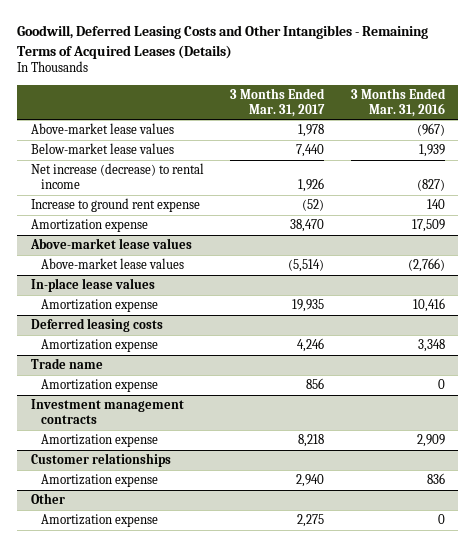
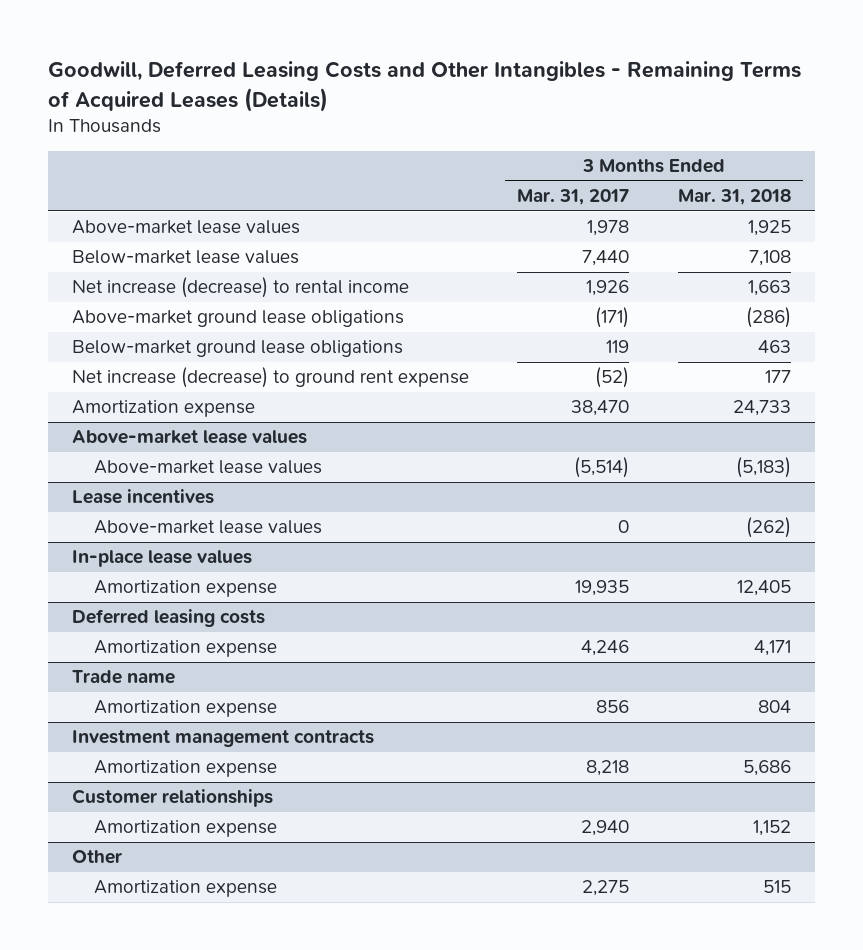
[350,88,446,117] 3 Months Ended Mar. 31, 2016 -> none
none -> [677,189,791,206] Mar. 31, 2018
none -> [72,310,405,328] Above-market ground lease obligations
none -> [72,340,404,358] Below-market ground lease obligations
[30,198,200,213] Increase to ground rent expense -> [72,367,470,389] Net increase (decrease) to ground rent expense
none -> [72,489,215,505] Lease incentives
none -> [94,520,323,535] Above-market lease values

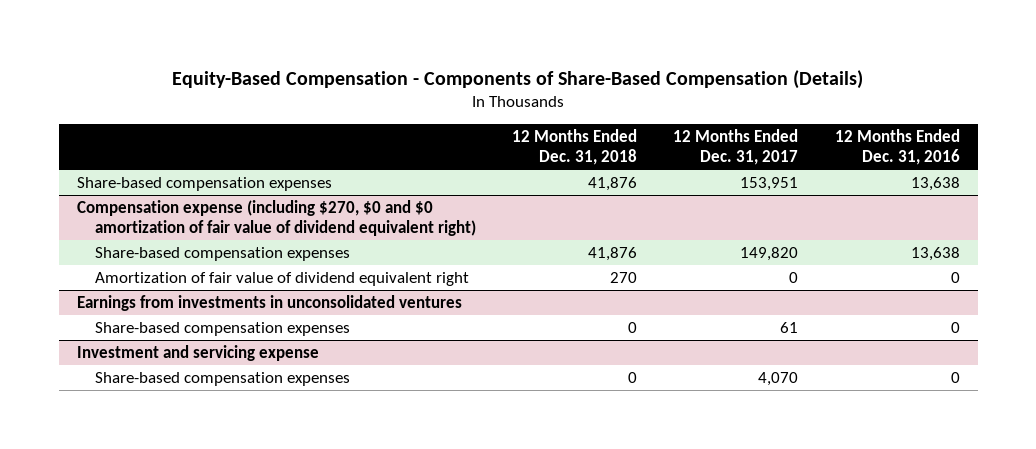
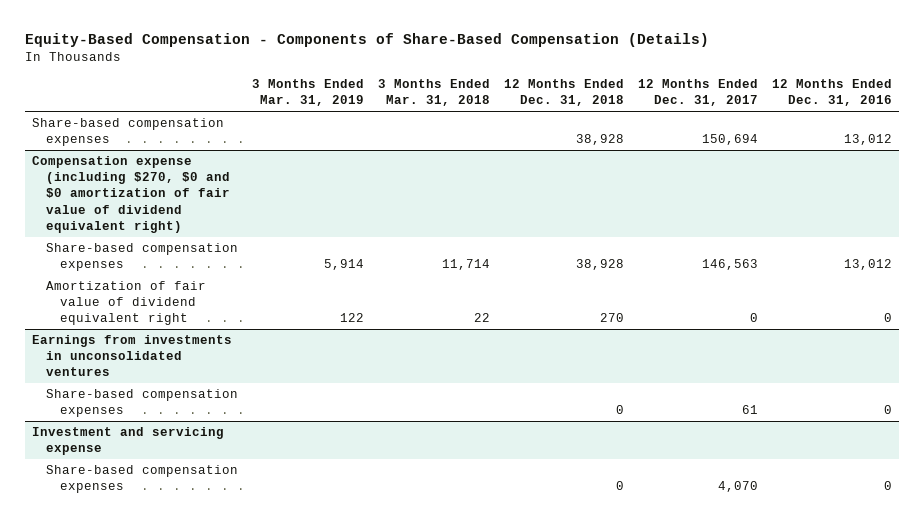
none -> [251,79,364,107] 3 Months Ended Mar. 31, 2019
none -> [377,79,490,107] 3 Months Ended Mar. 31, 2018
[587,177,637,192] 41,876 -> [575,134,624,146] 38,928
[740,177,799,192] 153,951 -> [701,134,758,146] 150,694
[910,177,960,192] 13,638 -> [843,134,892,146] 13,012
[587,247,637,262] 41,876 -> [575,259,624,271] 38,928
[740,247,799,262] 149,820 -> [701,259,758,271] 146,563
[910,247,960,262] 13,638 -> [843,259,892,271] 13,012

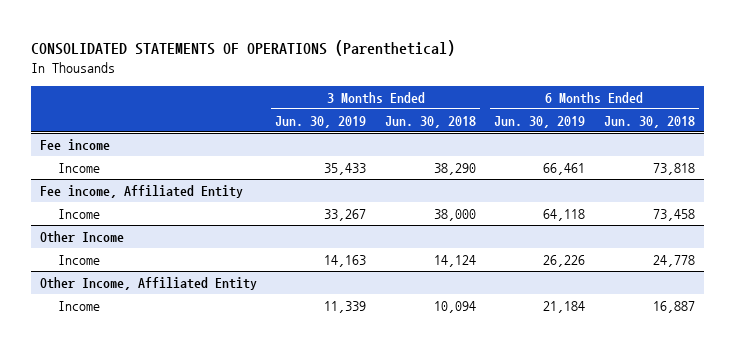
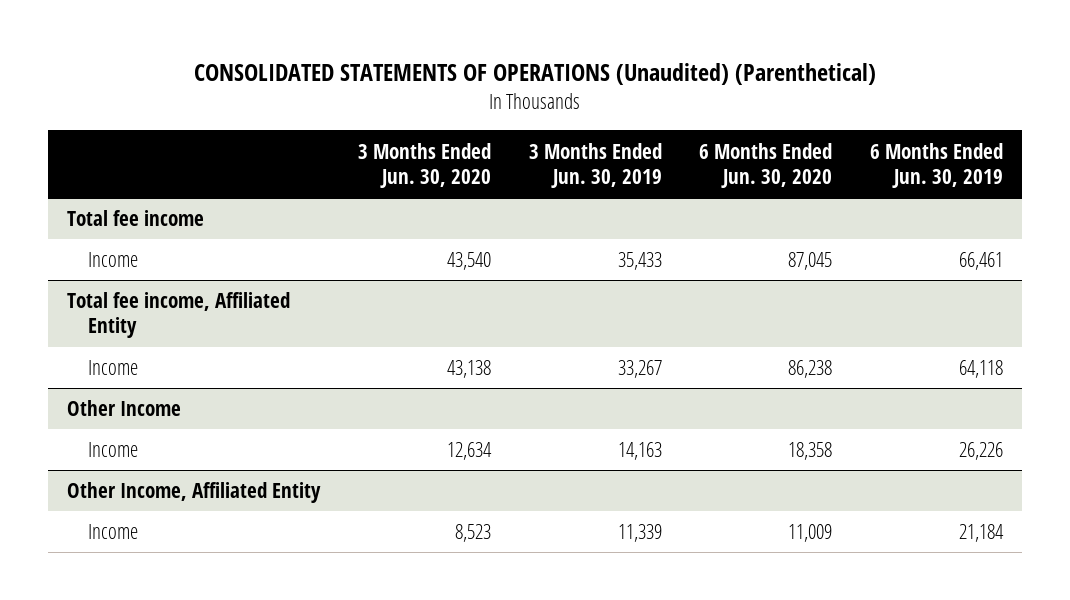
[30,39,455,56] CONSOLIDATED STATEMENTS OF OPERATIONS (Parenthetical) -> [194,63,877,86] CONSOLIDATED STATEMENTS OF OPERATIONS (Unaudited) (Parenthetical)
[384,115,476,128] Jun. 30, 2018 -> none
[603,115,695,128] Jun. 30, 2018 -> none
none -> [357,142,491,188] 3 Months Ended Jun. 30, 2020
none -> [699,142,833,188] 6 Months Ended Jun. 30, 2020
[40,138,111,150] Fee income -> [67,210,205,227] Total fee income
[40,184,244,198] Fee income, Affiliated Entity -> [67,292,291,339] Total fee income, Affiliated Entity

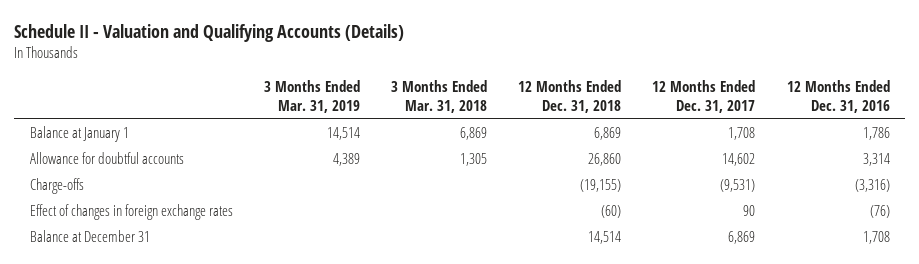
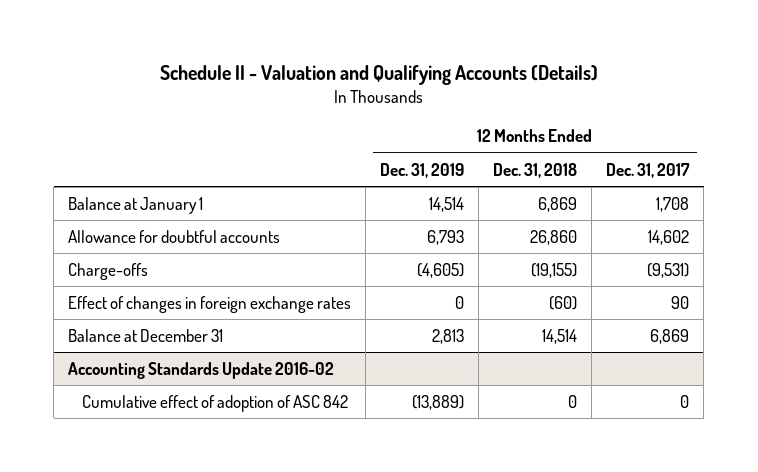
[263,79,360,114] 3 Months Ended Mar. 31, 2019 -> none
[390,79,487,114] 3 Months Ended Mar. 31, 2018 -> none
[786,79,890,114] 12 Months Ended Dec. 31, 2016 -> none
none -> [380,162,465,178] Dec. 31, 2019
none -> [68,361,335,379] Accounting Standards Update 2016-02
none -> [82,394,349,412] Cumulative effect of adoption of ASC 842

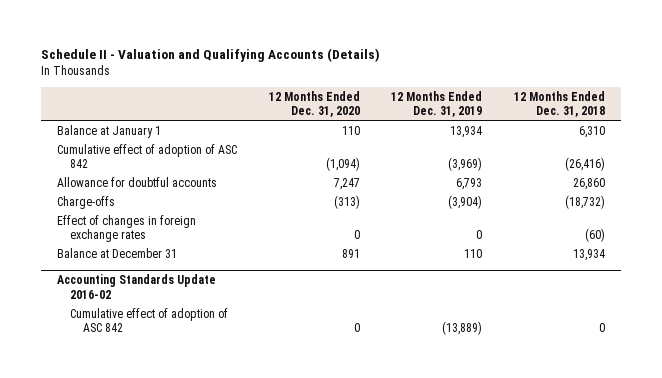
[606,162,691,178] Dec. 31, 2017 -> none
none -> [268,90,360,118] 12 Months Ended Dec. 31, 2020
[429,196,465,212] 14,514 -> [450,125,483,138] 13,934
[538,196,578,212] 6,869 -> [578,125,605,138] 6,310
none -> [56,143,237,169] Cumulative effect of adoption of ASC 842
[417,262,465,278] (4,605) -> [448,194,483,209] (3,904)
[531,262,578,278] (19,155) -> [564,194,605,209] (18,732)
[432,328,465,344] 2,813 -> [464,248,483,258] 110
[542,328,578,344] 14,514 -> [572,248,605,261] 13,934

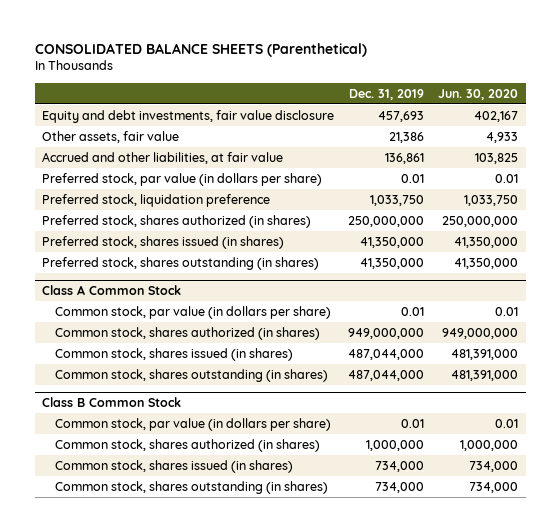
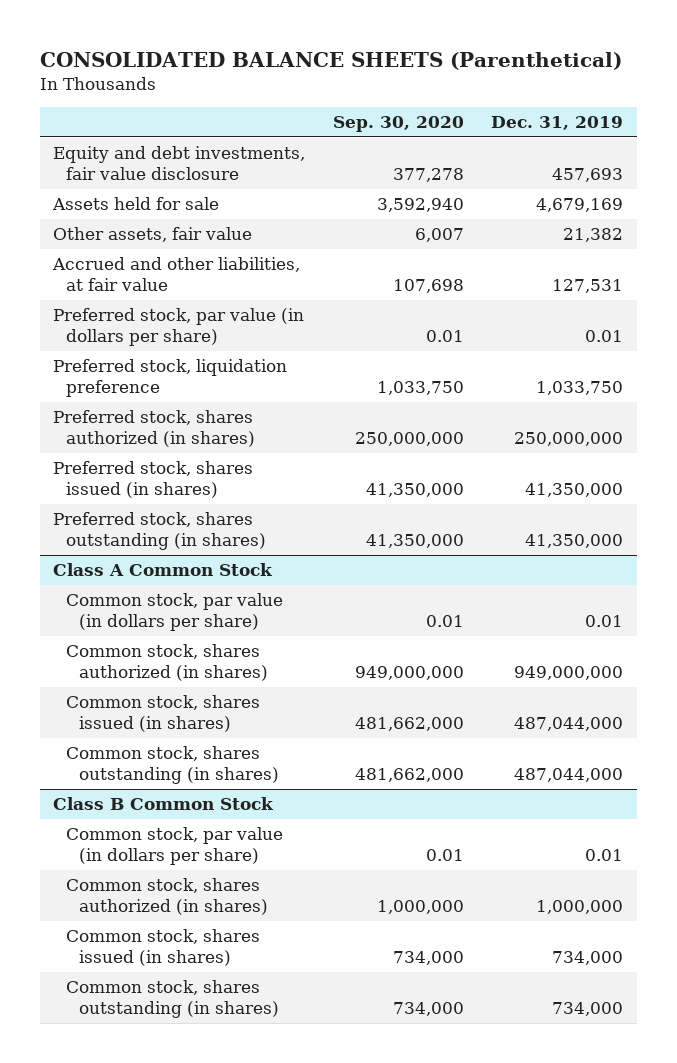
[438,88,519,100] Jun. 30, 2020 -> none
none -> [332,116,464,133] Sep. 30, 2020
none -> [52,197,220,211] Assets held for sale
[389,131,425,143] 21,386 -> [563,228,624,243] 21,382
[385,152,425,164] 136,861 -> [552,279,624,294] 127,531

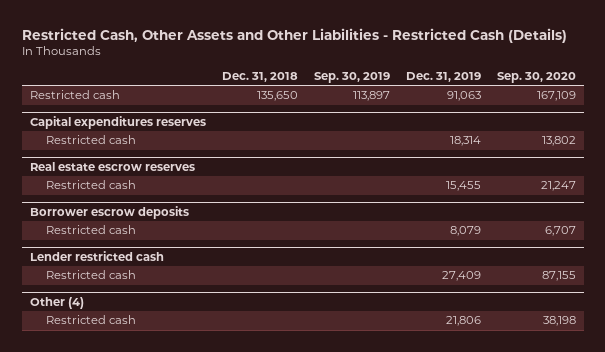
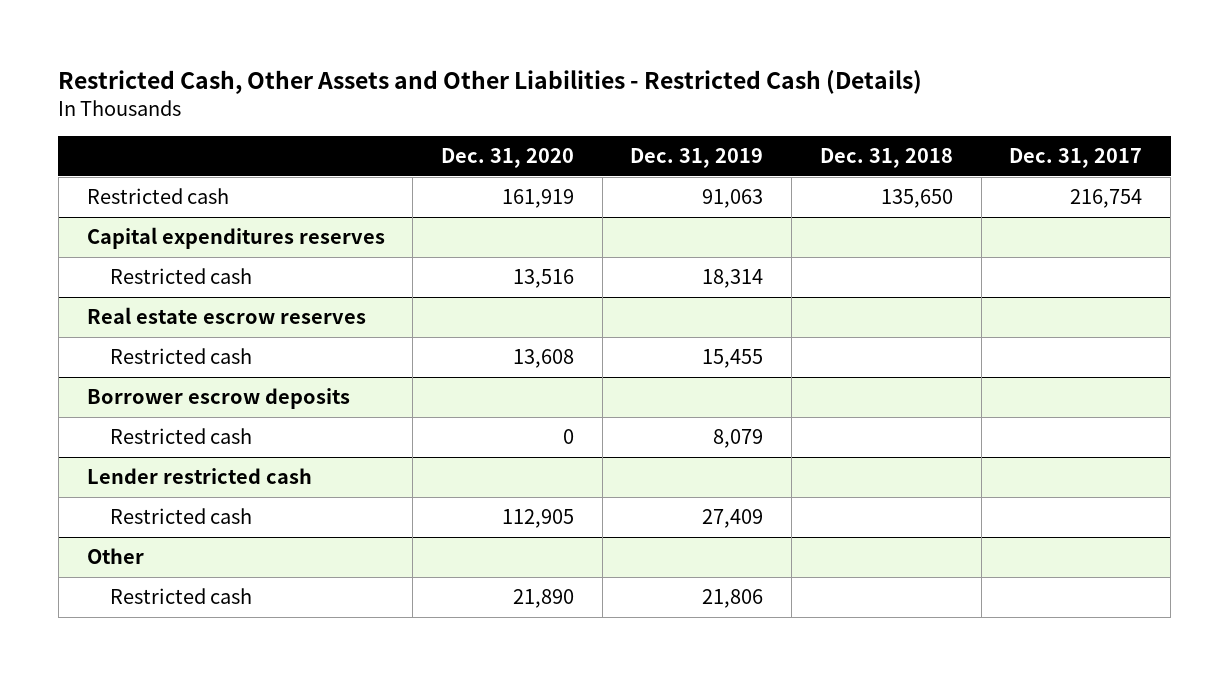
[313,72,390,84] Sep. 30, 2019 -> none
[496,72,576,84] Sep. 30, 2020 -> none
none -> [441,148,575,169] Dec. 31, 2020
none -> [1009,148,1143,169] Dec. 31, 2017
[29,296,84,309] Other (4) -> [86,548,144,565] Other

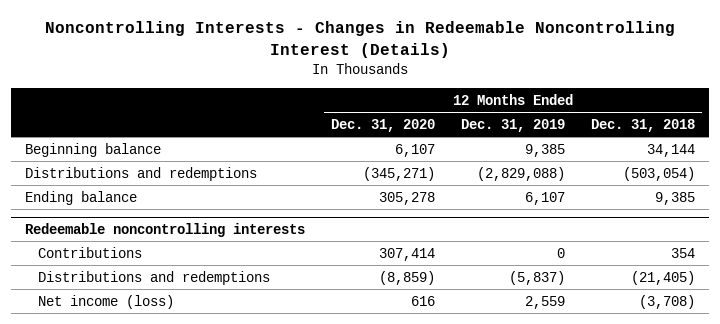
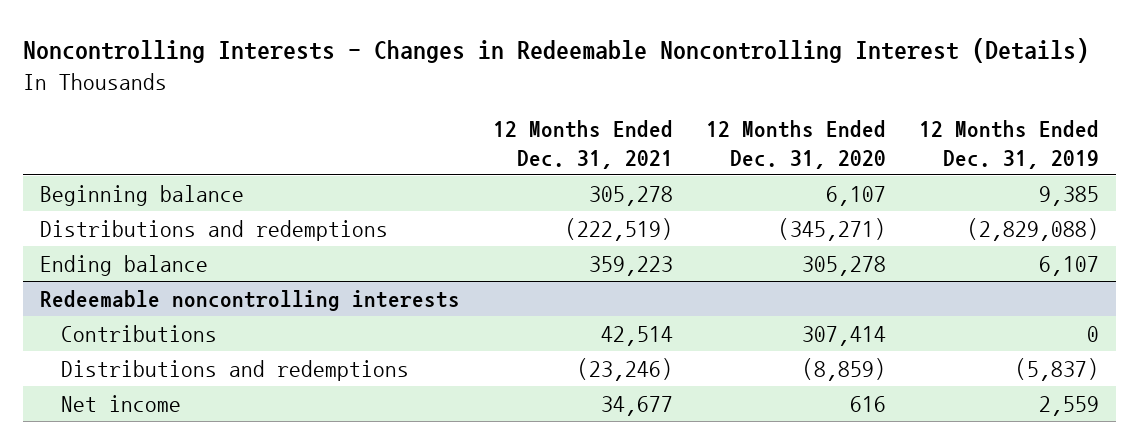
[591,118,696,132] Dec. 31, 2018 -> none
none -> [492,119,673,169] 12 Months Ended Dec. 31, 2021
[38,294,175,309] Net income (loss) -> [60,394,181,412] Net income

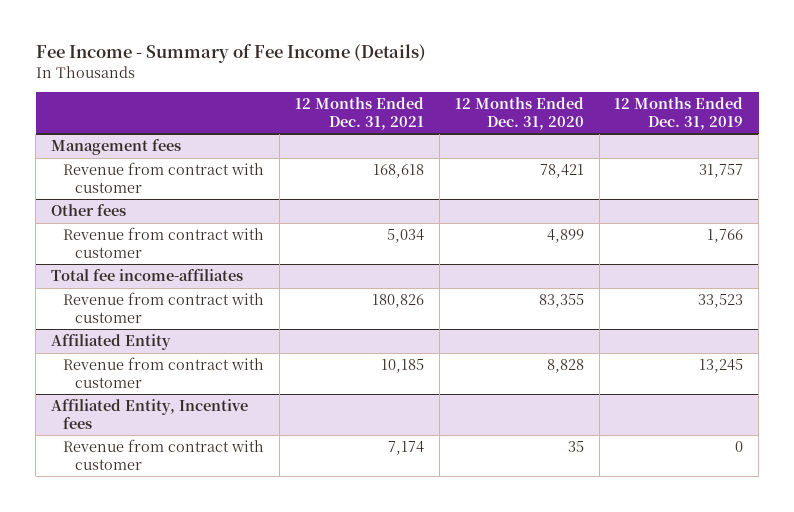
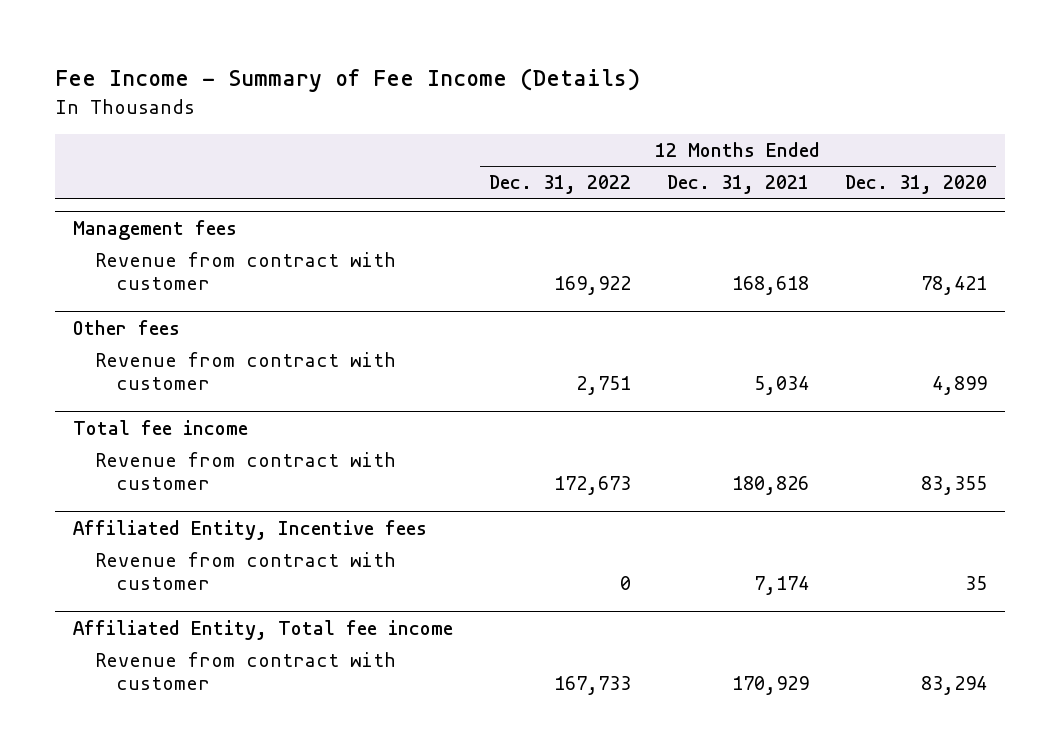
[614,97,744,130] 12 Months Ended Dec. 31, 2019 -> none
none -> [489,175,632,195] Dec. 31, 2022
[51,269,244,282] Total fee income-affiliates -> [73,419,249,435] Total fee income
[51,334,172,351] Affiliated Entity -> none
[63,357,265,388] Revenue from contract with customer -> none
none -> [73,619,454,640] Affiliated Entity, Total fee income
none -> [94,652,396,691] Revenue from contract with customer

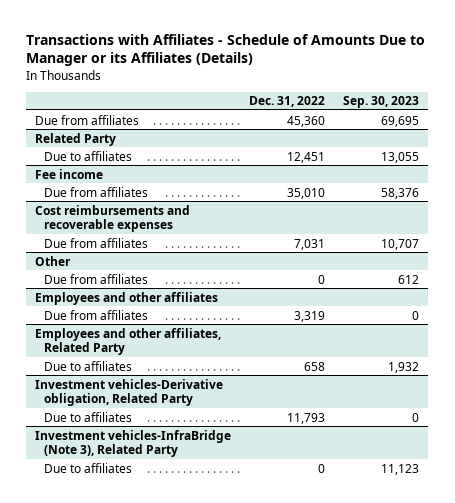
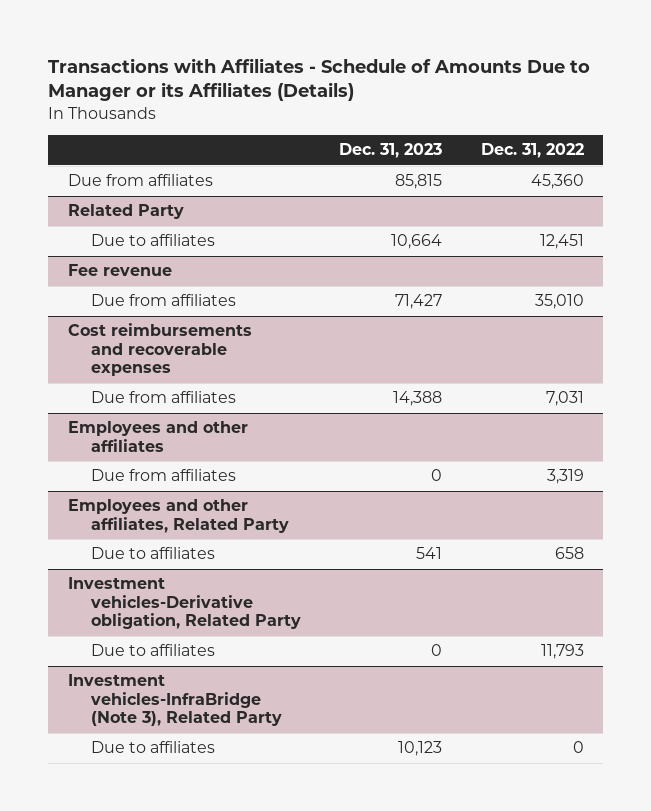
[343,96,420,109] Sep. 30, 2023 -> none
none -> [339,143,443,159] Dec. 31, 2023
[35,168,104,179] Fee income -> [67,264,172,277] Fee revenue
[35,255,72,266] Other -> none
[43,273,148,284] Due from affiliates -> none

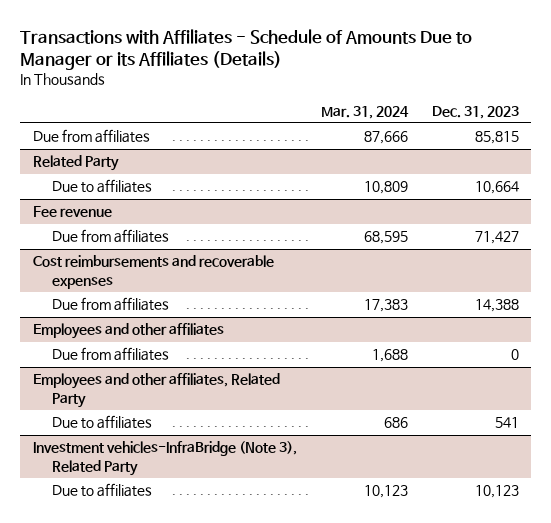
[480,143,584,159] Dec. 31, 2022 -> none
none -> [320,105,409,119] Mar. 31, 2024
[67,577,302,630] Investment vehicles-Derivative obligation, Related Party -> none
[91,644,216,657] Due to affiliates -> none

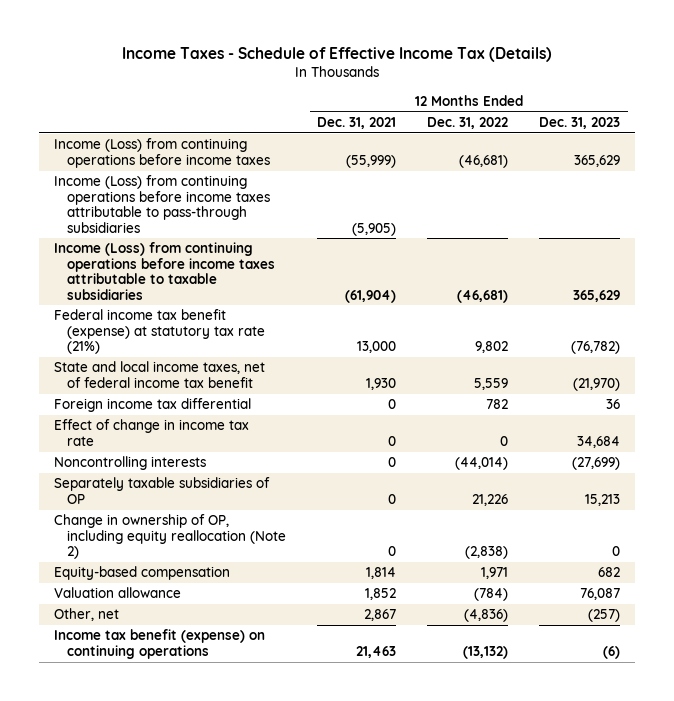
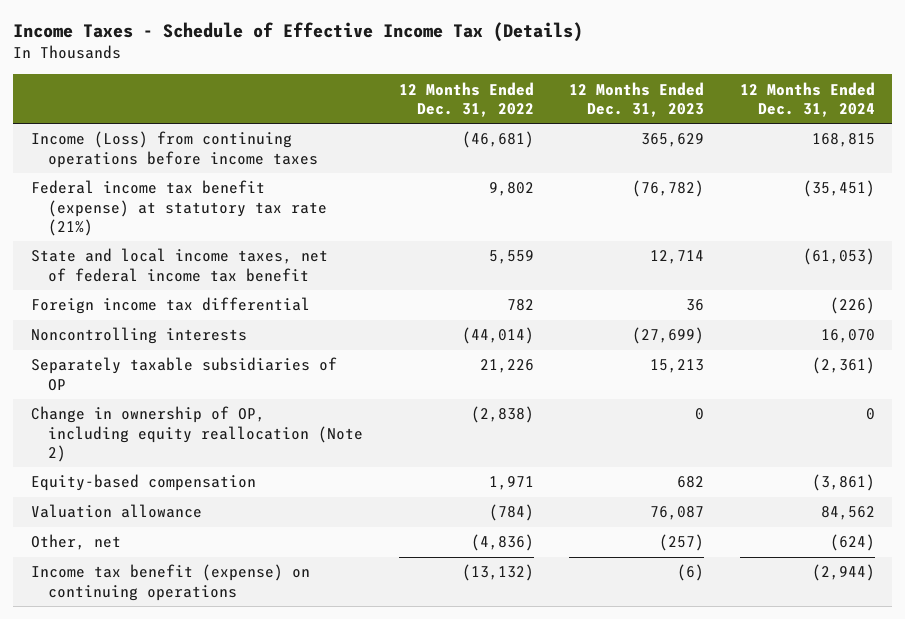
[317,117,397,130] Dec. 31, 2021 -> none
none -> [739,81,875,117] 12 Months Ended Dec. 31, 2024
[53,175,271,233] Income (Loss) from continuing operations before income taxes attributable to pass-through subsidiaries -> none
[53,242,276,300] Income (Loss) from continuing operations before income taxes attributable to taxable subsidiaries -> none
[572,377,620,391] (21,970) -> [650,250,705,265] 12,714
[53,419,249,446] Effect of change in income tax rate -> none

